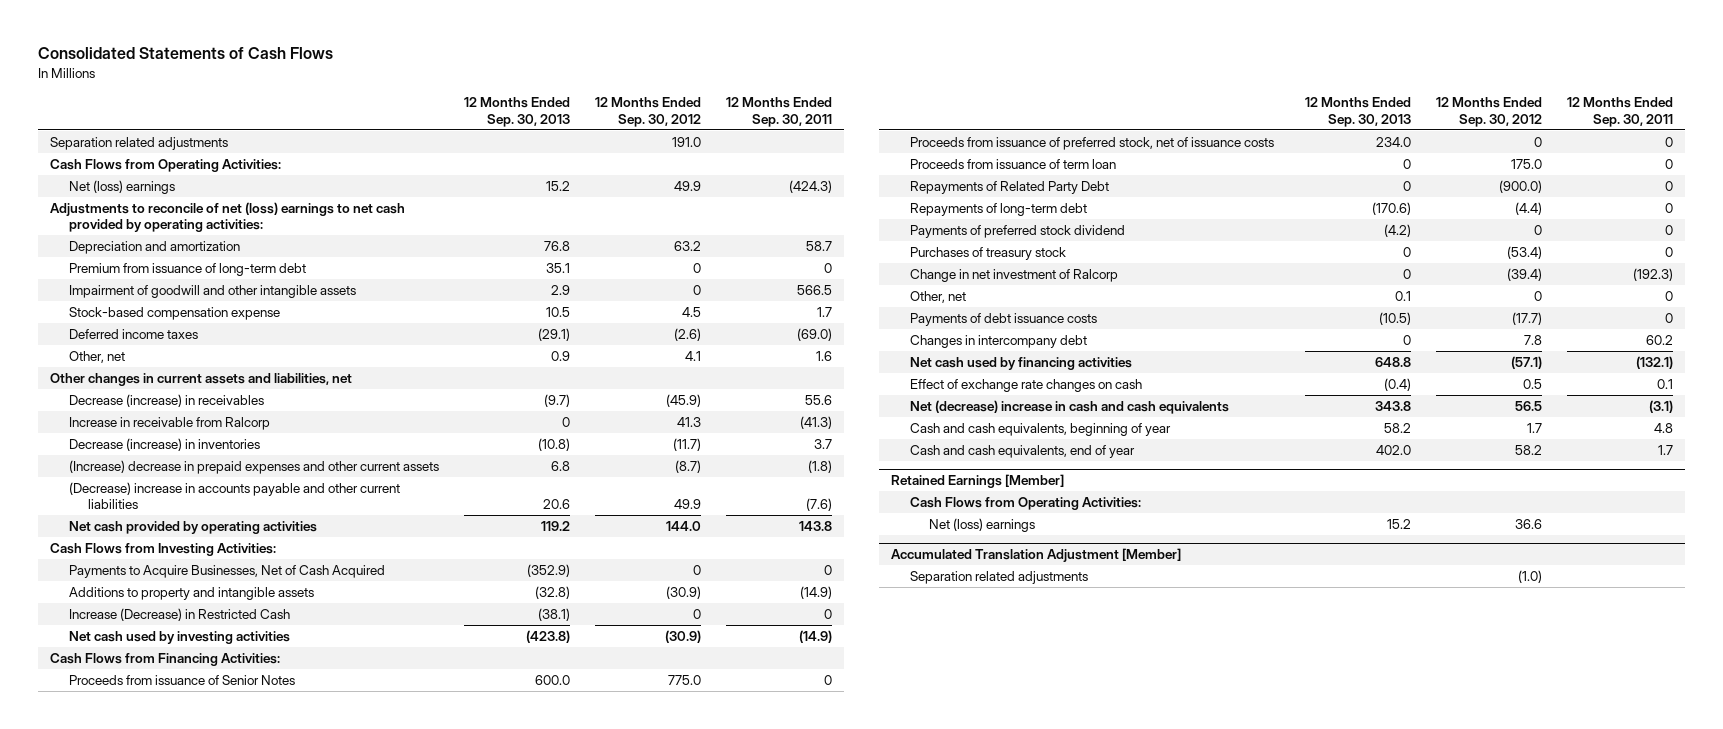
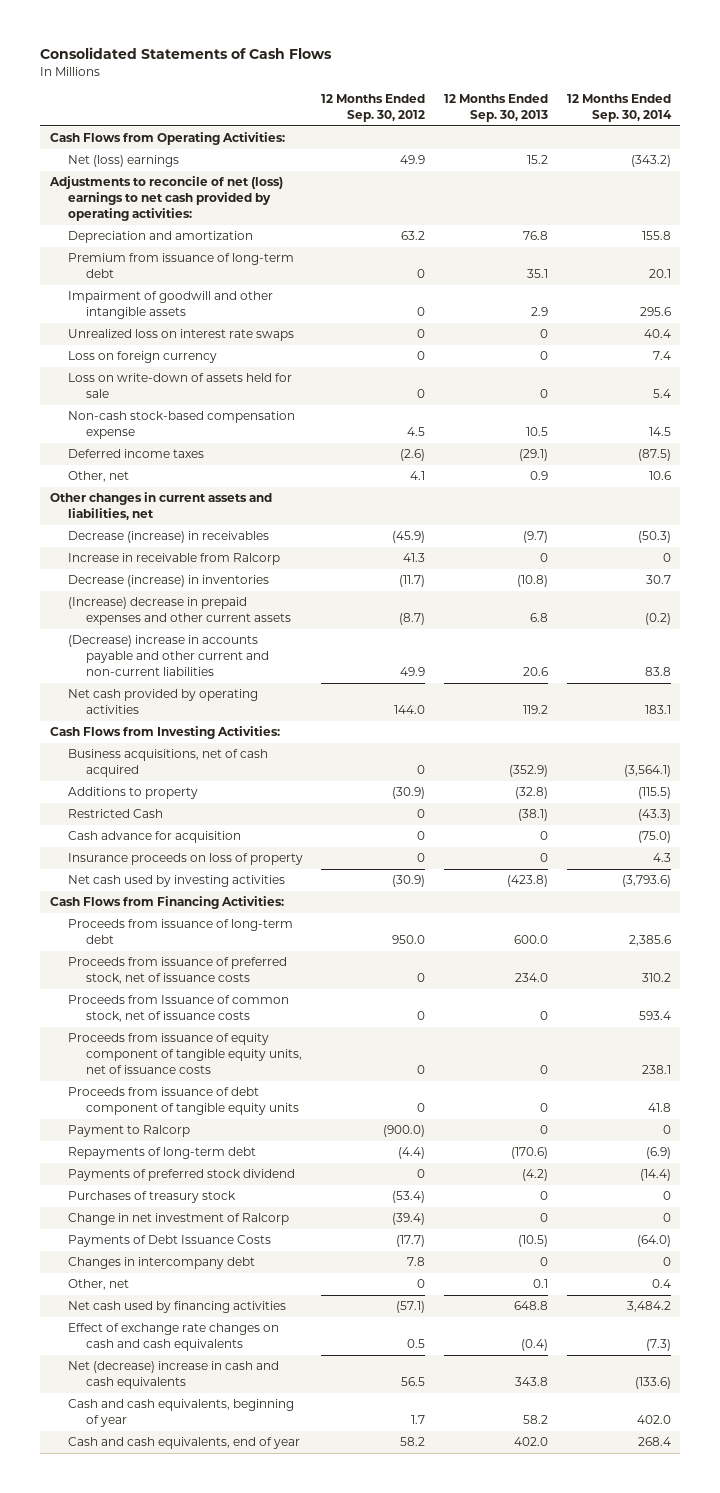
[725,97,832,127] 12 Months Ended Sep. 30, 2011 -> none
none -> [566,94,672,122] 12 Months Ended Sep. 30, 2014
[50,137,229,151] Separation related adjustments -> none
none -> [67,329,294,342] Unrealized loss on interest rate swaps
none -> [67,351,217,364] Loss on foreign currency
none -> [67,373,292,399] Loss on write-down of assets held for sale
[69,307,281,321] Stock-based compensation expense -> [67,411,295,440] Non-cash stock-based compensation expense
[69,482,401,510] (Decrease) increase in accounts payable and other current liabilities -> [67,635,269,676] (Decrease) increase in accounts payable and other current and non-current liabilities
[69,565,386,579] Payments to Acquire Businesses, Net of Cash Acquired -> [67,749,268,778] Business acquisitions, net of cash acquired
[69,587,315,601] Additions to property and intangible assets -> [67,787,198,800] Additions to property
[69,608,291,622] Increase (Decrease) in Restricted Cash -> [67,809,163,819] Restricted Cash
none -> [67,831,241,844] Cash advance for acquisition
none -> [67,853,303,866] Insurance proceeds on loss of property
[69,675,296,686] Proceeds from issuance of Senior Notes -> [67,919,293,945] Proceeds from issuance of long-term debt
[667,675,701,686] 775.0 -> [392,935,426,945] 950.0
[909,159,1116,170] Proceeds from issuance of term loan -> none
none -> [67,995,289,1023] Proceeds from Issuance of common stock, net of issuance costs
none -> [67,1033,302,1074] Proceeds from issuance of equity component of tangible equity units, net of issuance costs
none -> [67,1087,299,1116] Proceeds from issuance of debt component of tangible equity units
[909,181,1109,195] Repayments of Related Party Debt -> [67,1125,190,1138] Payment to Ralcorp
[909,313,1097,327] Payments of debt issuance costs -> [67,1235,271,1248] Payments of Debt Issuance Costs
[909,291,966,304] Other, net -> [67,1279,129,1291] Other, net
[909,379,1142,393] Effect of exchange rate changes on cash -> [67,1323,279,1352] Effect of exchange rate changes on cash and cash equivalents
[891,474,1065,489] Retained Earnings [Member] -> none
[909,497,1141,511] Cash Flows from Operating Activities: -> none
[928,518,1035,533] Net (loss) earnings -> none
[891,548,1182,563] Accumulated Translation Adjustment [Member] -> none
[909,571,1088,585] Separation related adjustments -> none

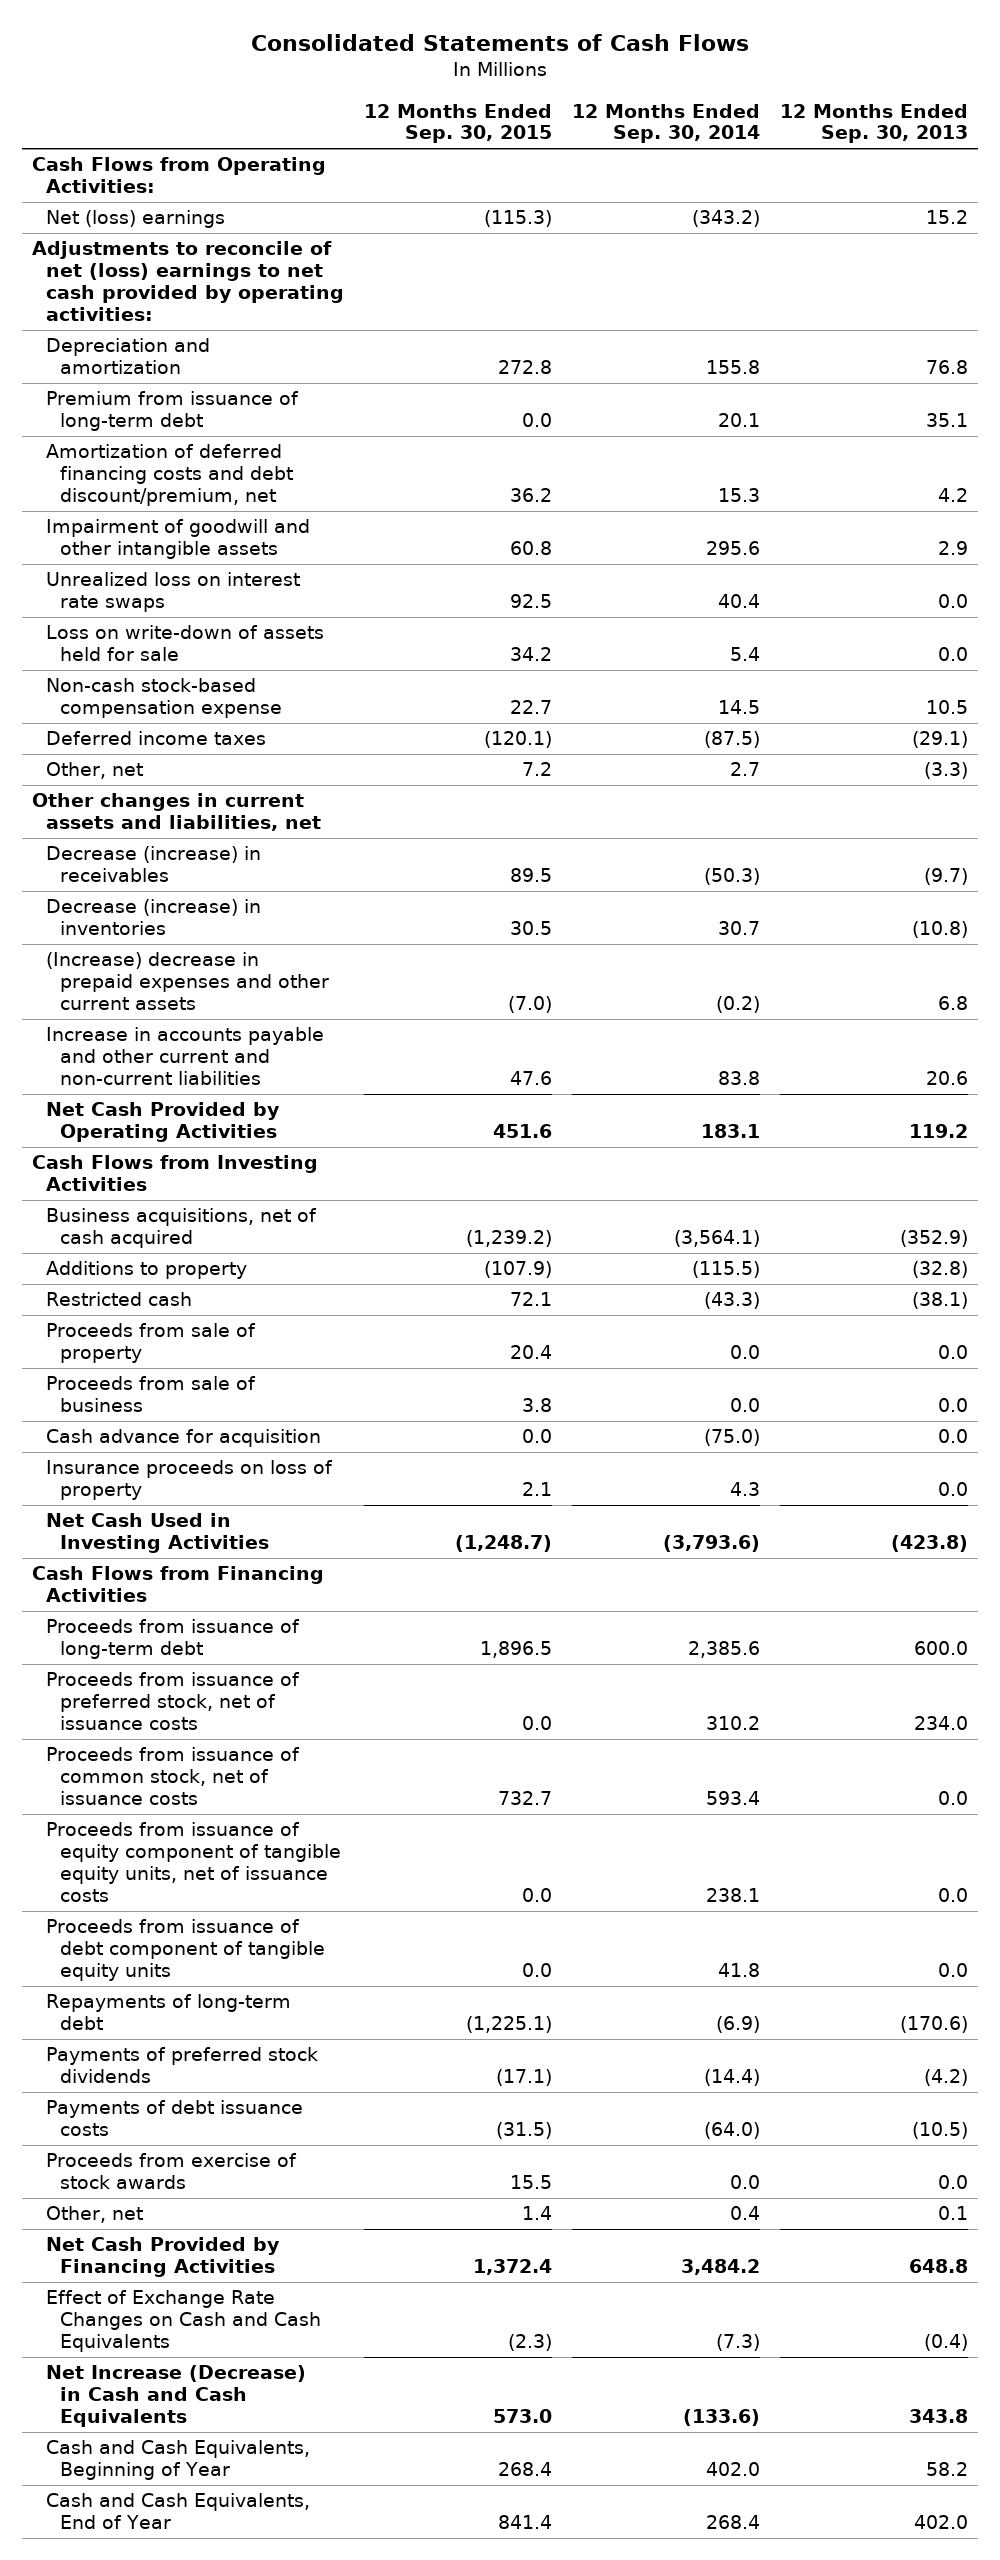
[321,94,426,122] 12 Months Ended Sep. 30, 2012 -> none
none -> [364,103,553,144] 12 Months Ended Sep. 30, 2015
none -> [46,444,294,507] Amortization of deferred financing costs and debt discount/premium, net
[67,351,217,364] Loss on foreign currency -> none
[539,329,548,339] 0 -> [938,594,969,609] 0.0
[539,389,548,399] 0 -> [938,647,969,662] 0.0
[529,471,548,481] 0.9 -> [924,762,969,780] (3.3)
[648,471,671,481] 10.6 -> [730,762,761,777] 2.7
[67,553,280,566] Increase in receivable from Ralcorp -> none
[67,635,269,676] (Decrease) increase in accounts payable and other current and non-current liabilities -> [46,1027,325,1086] Increase in accounts payable and other current and non-current liabilities
[67,689,258,715] Net cash provided by operating activities -> [46,1102,281,1143] Net Cash Provided by Operating Activities
[49,726,280,740] Cash Flows from Investing Activities: -> [32,1155,319,1192] Cash Flows from Investing Activities
[67,809,163,819] Restricted Cash -> [46,1292,193,1307] Restricted cash
none -> [46,1323,257,1364] Proceeds from sale of property
none -> [46,1376,257,1413] Proceeds from sale of business
[539,831,548,841] 0 -> [938,1429,969,1444] 0.0
[539,853,548,863] 0 -> [938,1482,969,1497] 0.0
[67,875,285,888] Net cash used by investing activities -> [46,1513,270,1554] Net Cash Used in Investing Activities
[49,896,284,910] Cash Flows from Financing Activities: -> [32,1566,325,1603] Cash Flows from Financing Activities
[67,1125,190,1138] Payment to Ralcorp -> none
[67,995,289,1023] Proceeds from Issuance of common stock, net of issuance costs -> [46,1747,301,1806] Proceeds from issuance of common stock, net of issuance costs
[539,1011,548,1021] 0 -> [938,1791,969,1806] 0.0
[539,1064,548,1074] 0 -> [938,1887,969,1902] 0.0
[539,1103,548,1113] 0 -> [938,1963,969,1978] 0.0
[67,1191,236,1204] Purchases of treasury stock -> none
[67,1213,289,1226] Change in net investment of Ralcorp -> none
[67,1257,255,1270] Changes in intercompany debt -> none
[67,1169,295,1182] Payments of preferred stock dividend -> [46,2047,319,2084] Payments of preferred stock dividends
[67,1235,271,1248] Payments of Debt Issuance Costs -> [46,2100,304,2137] Payments of debt issuance costs
none -> [46,2153,298,2190] Proceeds from exercise of stock awards
[67,1301,286,1314] Net cash used by financing activities -> [46,2237,281,2278] Net Cash Provided by Financing Activities
[67,1323,279,1352] Effect of exchange rate changes on cash and cash equivalents -> [46,2290,322,2353] Effect of Exchange Rate Changes on Cash and Cash Equivalents
[67,1361,279,1390] Net (decrease) increase in cash and cash equivalents -> [46,2365,307,2428] Net Increase (Decrease) in Cash and Cash Equivalents
[67,1399,294,1428] Cash and cash equivalents, beginning of year -> [46,2440,311,2481] Cash and Cash Equivalents, Beginning of Year
[67,1437,300,1450] Cash and cash equivalents, end of year -> [46,2493,311,2530] Cash and Cash Equivalents, End of Year

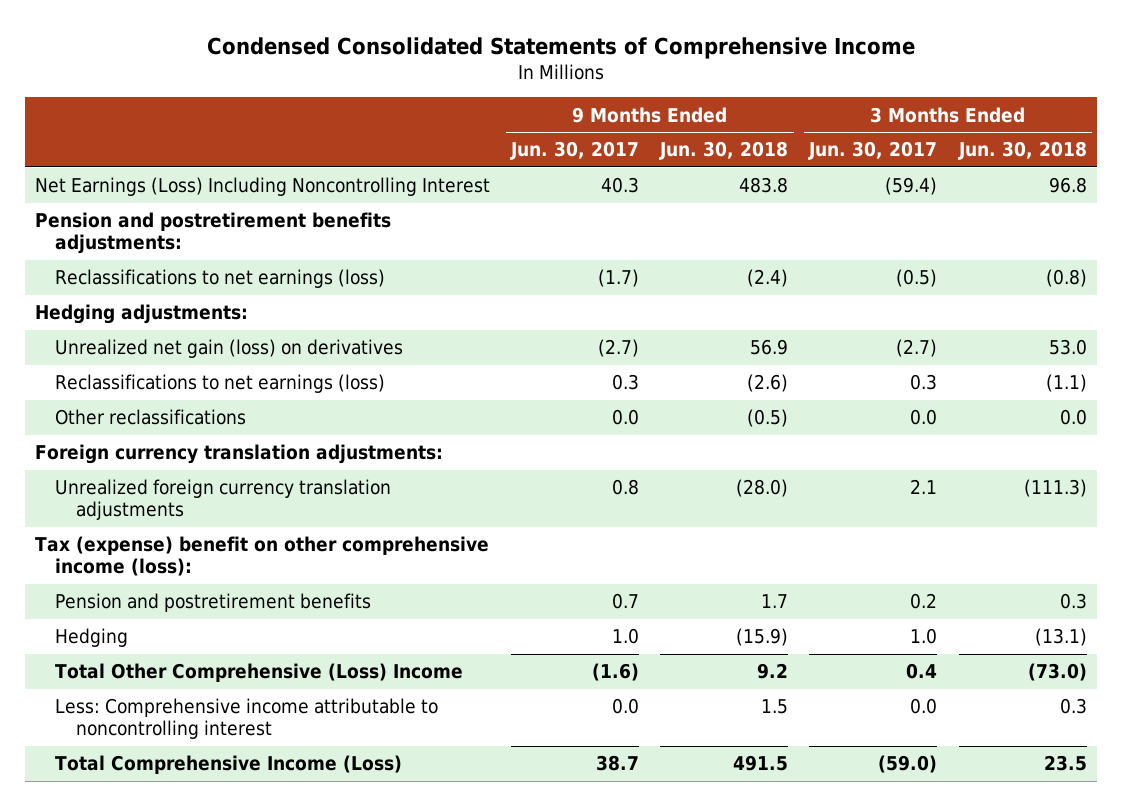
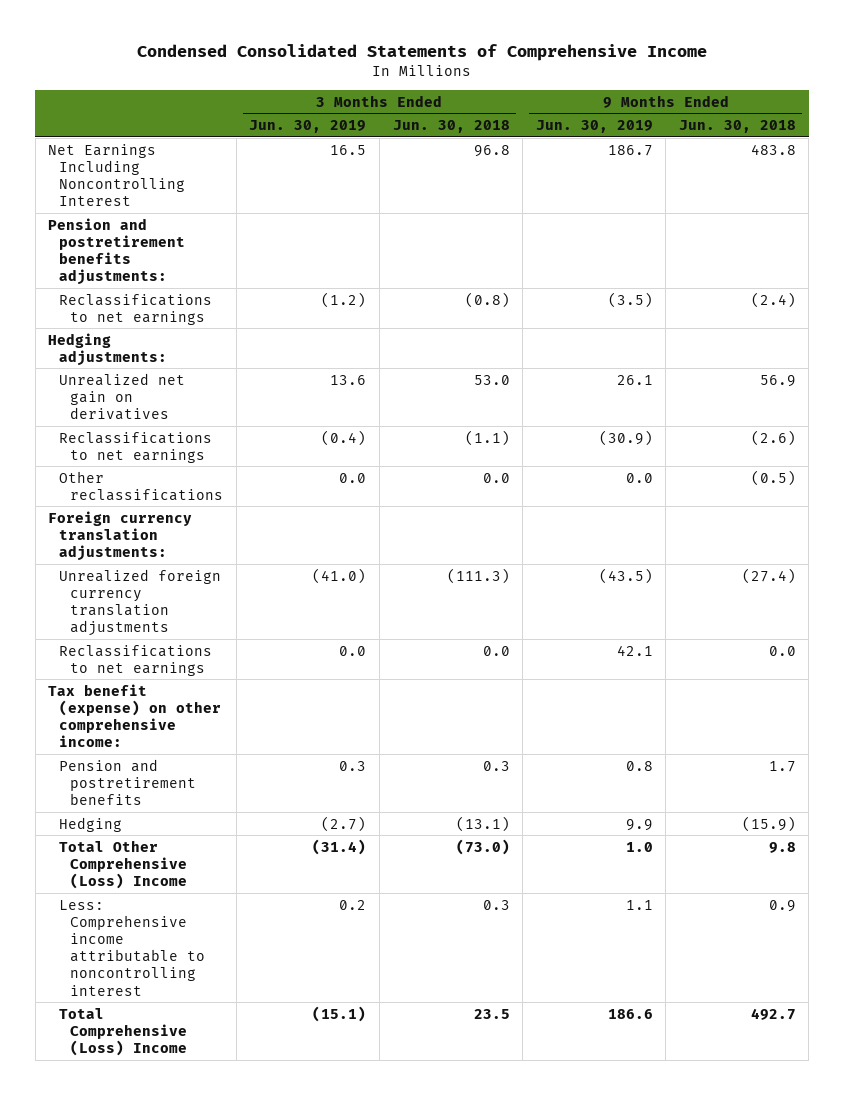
[510,141,640,161] Jun. 30, 2017 -> none
[808,141,938,161] Jun. 30, 2017 -> none
none -> [249,120,367,134] Jun. 30, 2019
none -> [535,120,653,134] Jun. 30, 2019
[35,177,491,197] Net Earnings (Loss) Including Noncontrolling Interest -> [48,143,186,207] Net Earnings Including Noncontrolling Interest
[55,269,386,289] Reclassifications to net earnings (loss) -> [59,293,213,325] Reclassifications to net earnings
[55,339,404,359] Unrealized net gain (loss) on derivatives -> [59,372,186,420] Unrealized net gain on derivatives
[55,374,386,394] Reclassifications to net earnings (loss) -> [59,431,213,463] Reclassifications to net earnings
[736,479,789,498] (28.0) -> [741,567,796,584] (27.4)
none -> [59,644,213,676] Reclassifications to net earnings
[35,536,490,577] Tax (expense) benefit on other comprehensive income (loss): -> [48,683,222,748] Tax benefit (expense) on other comprehensive income:
[757,663,789,680] 9.2 -> [768,841,796,853] 9.8
[761,699,789,715] 1.5 -> [768,899,796,912] 0.9
[55,755,403,775] Total Comprehensive Income (Loss) -> [59,1007,188,1056] Total Comprehensive (Loss) Income
[733,755,789,772] 491.5 -> [750,1007,796,1020] 492.7

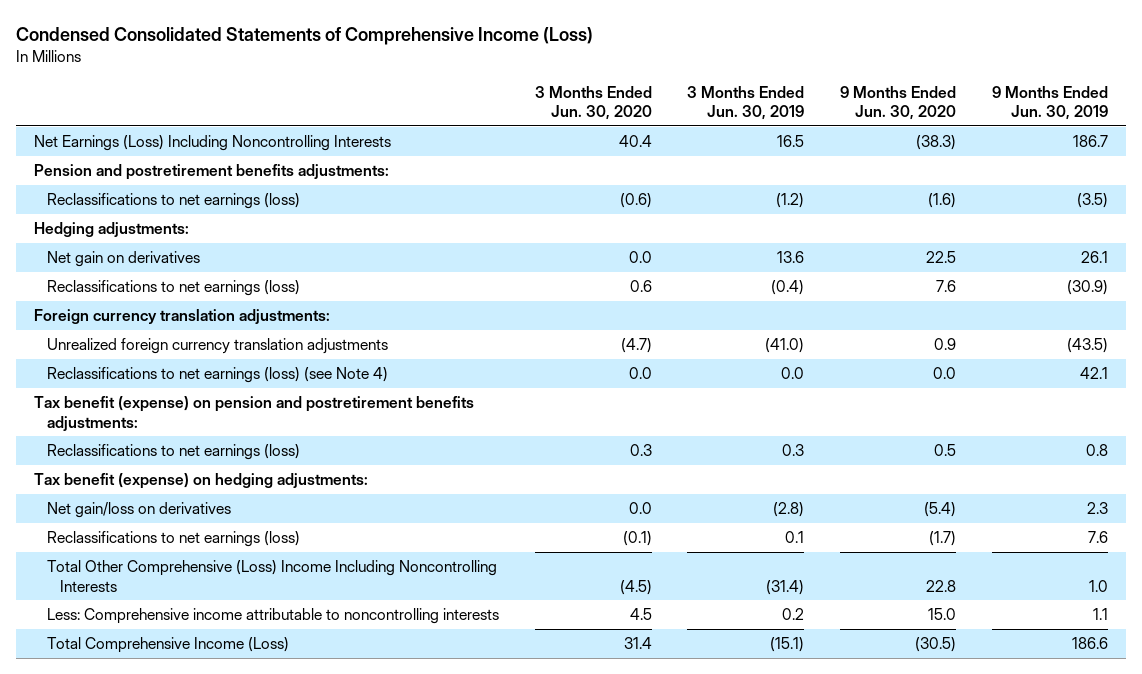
[137,44,708,62] Condensed Consolidated Statements of Comprehensive Income -> [16,26,594,45] Condensed Consolidated Statements of Comprehensive Income (Loss)
[392,120,510,134] Jun. 30, 2018 -> none
[678,120,796,134] Jun. 30, 2018 -> none
none -> [534,85,652,121] 3 Months Ended Jun. 30, 2020
none -> [840,85,957,121] 9 Months Ended Jun. 30, 2020
[48,143,186,207] Net Earnings Including Noncontrolling Interest -> [34,135,392,152] Net Earnings (Loss) Including Noncontrolling Interests
[59,293,213,325] Reclassifications to net earnings -> [46,193,300,210] Reclassifications to net earnings (loss)
[59,470,224,501] Other reclassifications -> none
[59,372,186,420] Unrealized net gain on derivatives -> [46,251,200,268] Net gain on derivatives
[59,431,213,463] Reclassifications to net earnings -> [46,280,300,297] Reclassifications to net earnings (loss)
[48,683,222,748] Tax benefit (expense) on other comprehensive income: -> none
[59,816,123,832] Hedging -> none
[59,644,213,676] Reclassifications to net earnings -> [46,367,388,384] Reclassifications to net earnings (loss) (see Note 4)
none -> [34,396,475,431] Tax benefit (expense) on pension and postretirement benefits adjustments:
[59,758,197,805] Pension and postretirement benefits -> [46,444,300,461] Reclassifications to net earnings (loss)
none -> [34,473,369,490] Tax benefit (expense) on hedging adjustments:
none -> [46,502,231,519] Net gain/loss on derivatives
none -> [46,531,300,548] Reclassifications to net earnings (loss)
[59,839,188,889] Total Other Comprehensive (Loss) Income -> [46,560,497,592] Total Other Comprehensive (Loss) Income Including Noncontrolling Interests
[59,899,206,996] Less: Comprehensive income attributable to noncontrolling interest -> [46,608,499,625] Less: Comprehensive income attributable to noncontrolling interests
[59,1007,188,1056] Total Comprehensive (Loss) Income -> [46,637,289,654] Total Comprehensive Income (Loss)

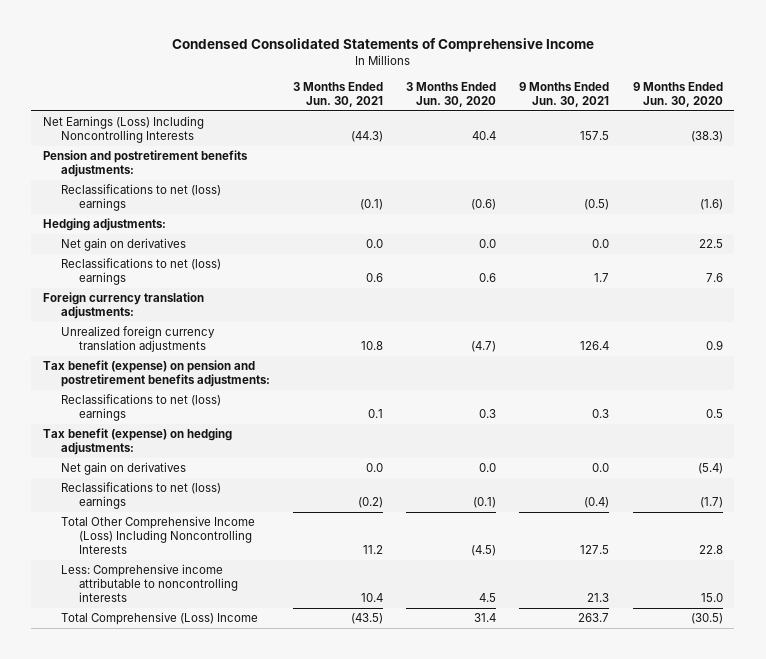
[16,26,594,45] Condensed Consolidated Statements of Comprehensive Income (Loss) -> [171,38,594,53] Condensed Consolidated Statements of Comprehensive Income
[687,85,805,121] 3 Months Ended Jun. 30, 2019 -> none
[991,85,1108,121] 9 Months Ended Jun. 30, 2019 -> none
none -> [293,82,384,108] 3 Months Ended Jun. 30, 2021
none -> [519,82,610,108] 9 Months Ended Jun. 30, 2021
[46,193,300,210] Reclassifications to net earnings (loss) -> [60,184,221,212] Reclassifications to net (loss) earnings
[46,280,300,297] Reclassifications to net earnings (loss) -> [60,258,221,286] Reclassifications to net (loss) earnings
[46,367,388,384] Reclassifications to net earnings (loss) (see Note 4) -> none
[46,444,300,461] Reclassifications to net earnings (loss) -> [60,394,221,422] Reclassifications to net (loss) earnings
[46,502,231,519] Net gain/loss on derivatives -> [60,462,186,476] Net gain on derivatives
[46,531,300,548] Reclassifications to net earnings (loss) -> [60,482,221,510] Reclassifications to net (loss) earnings
[46,560,497,592] Total Other Comprehensive (Loss) Income Including Noncontrolling Interests -> [60,516,255,555] Total Other Comprehensive Income (Loss) Including Noncontrolling Interests
[46,637,289,654] Total Comprehensive Income (Loss) -> [60,612,258,626] Total Comprehensive (Loss) Income

